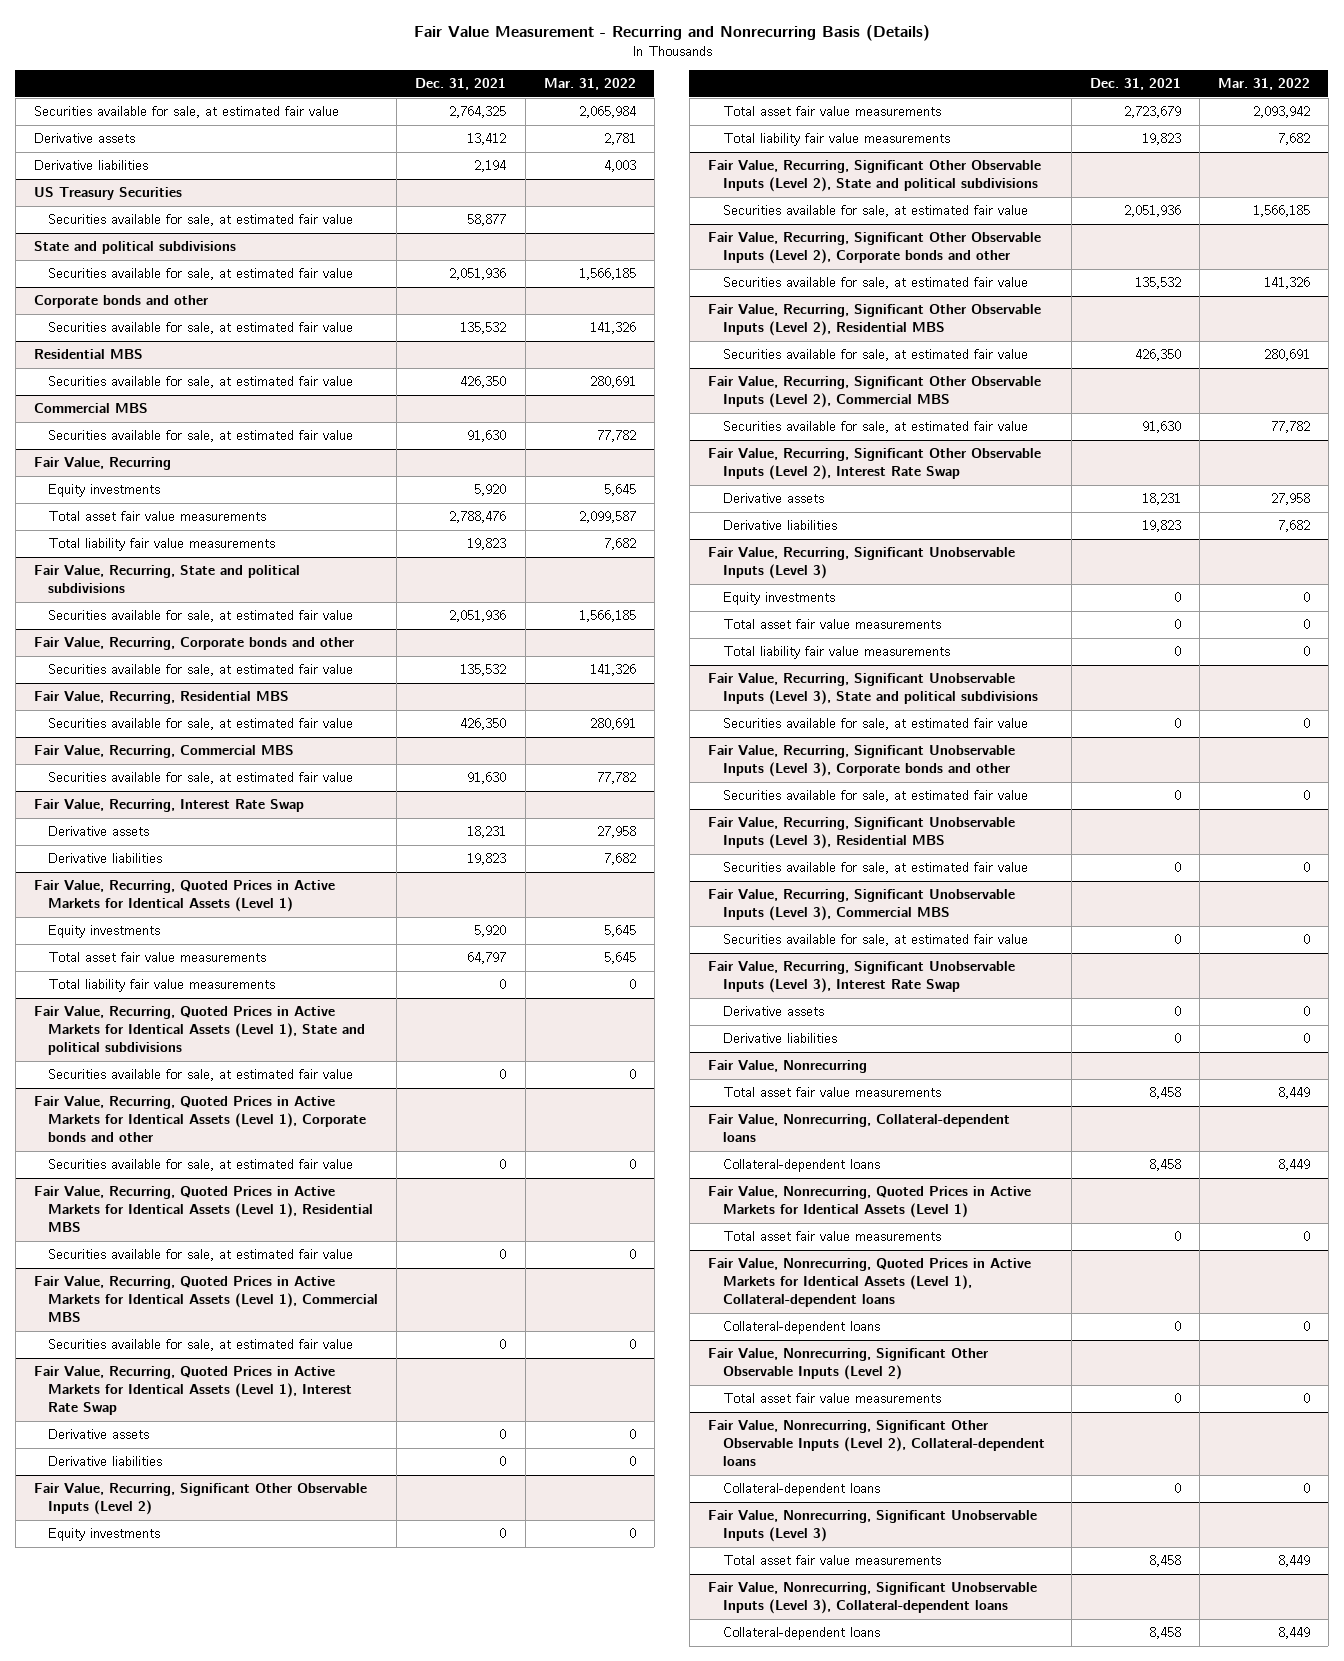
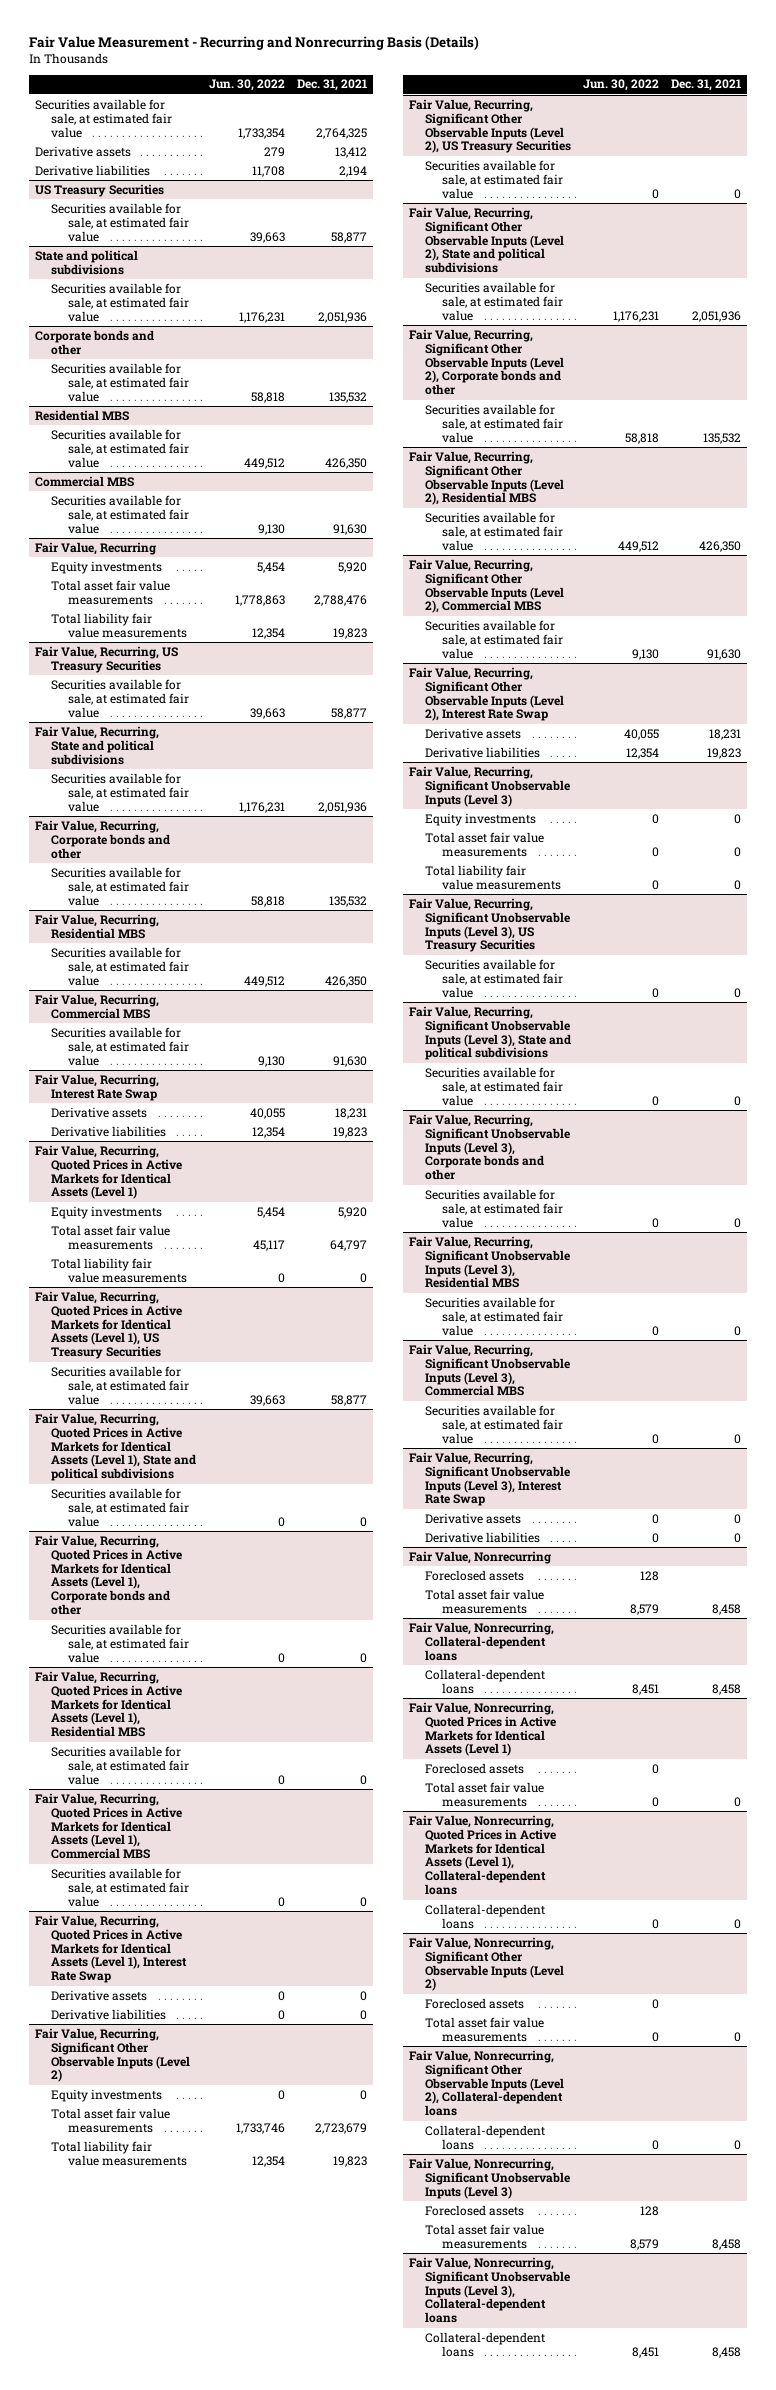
[543,78,636,91] Mar. 31, 2022 -> none
none -> [209,79,286,92] Jun. 30, 2022
none -> [34,645,178,673] Fair Value, Recurring, US Treasury Securities
none -> [51,678,189,718] Securities available for sale, at estimated fair value
none -> [34,1290,183,1360] Fair Value, Recurring, Quoted Prices in Active Markets for Identical Assets (Level 1), US Treasury Securities
none -> [51,1365,189,1405] Securities available for sale, at estimated fair value
none -> [408,98,572,154] Fair Value, Recurring, Significant Other Observable Inputs (Level 2), US Treasury Securities
none -> [425,159,563,199] Securities available for sale, at estimated fair value
none -> [408,897,571,953] Fair Value, Recurring, Significant Unobservable Inputs (Level 3), US Treasury Securities
none -> [425,958,563,998] Securities available for sale, at estimated fair value
none -> [425,1569,525,1581] Foreclosed assets
none -> [425,1762,525,1774] Foreclosed assets
none -> [425,1997,525,2009] Foreclosed assets
none -> [425,2204,525,2216] Foreclosed assets

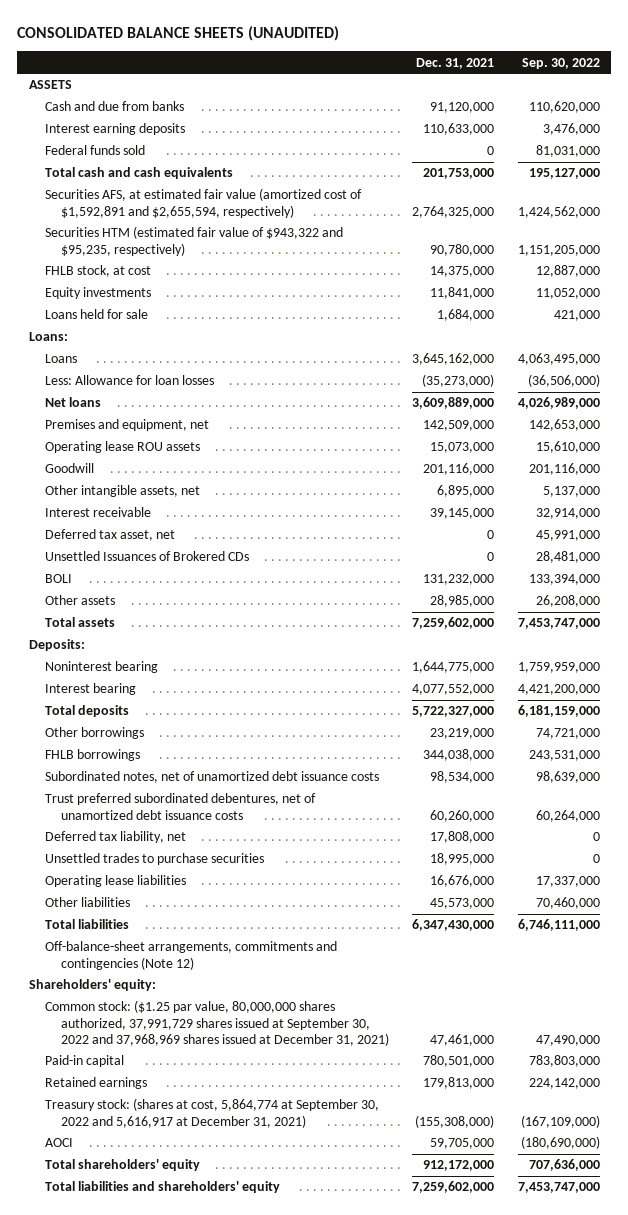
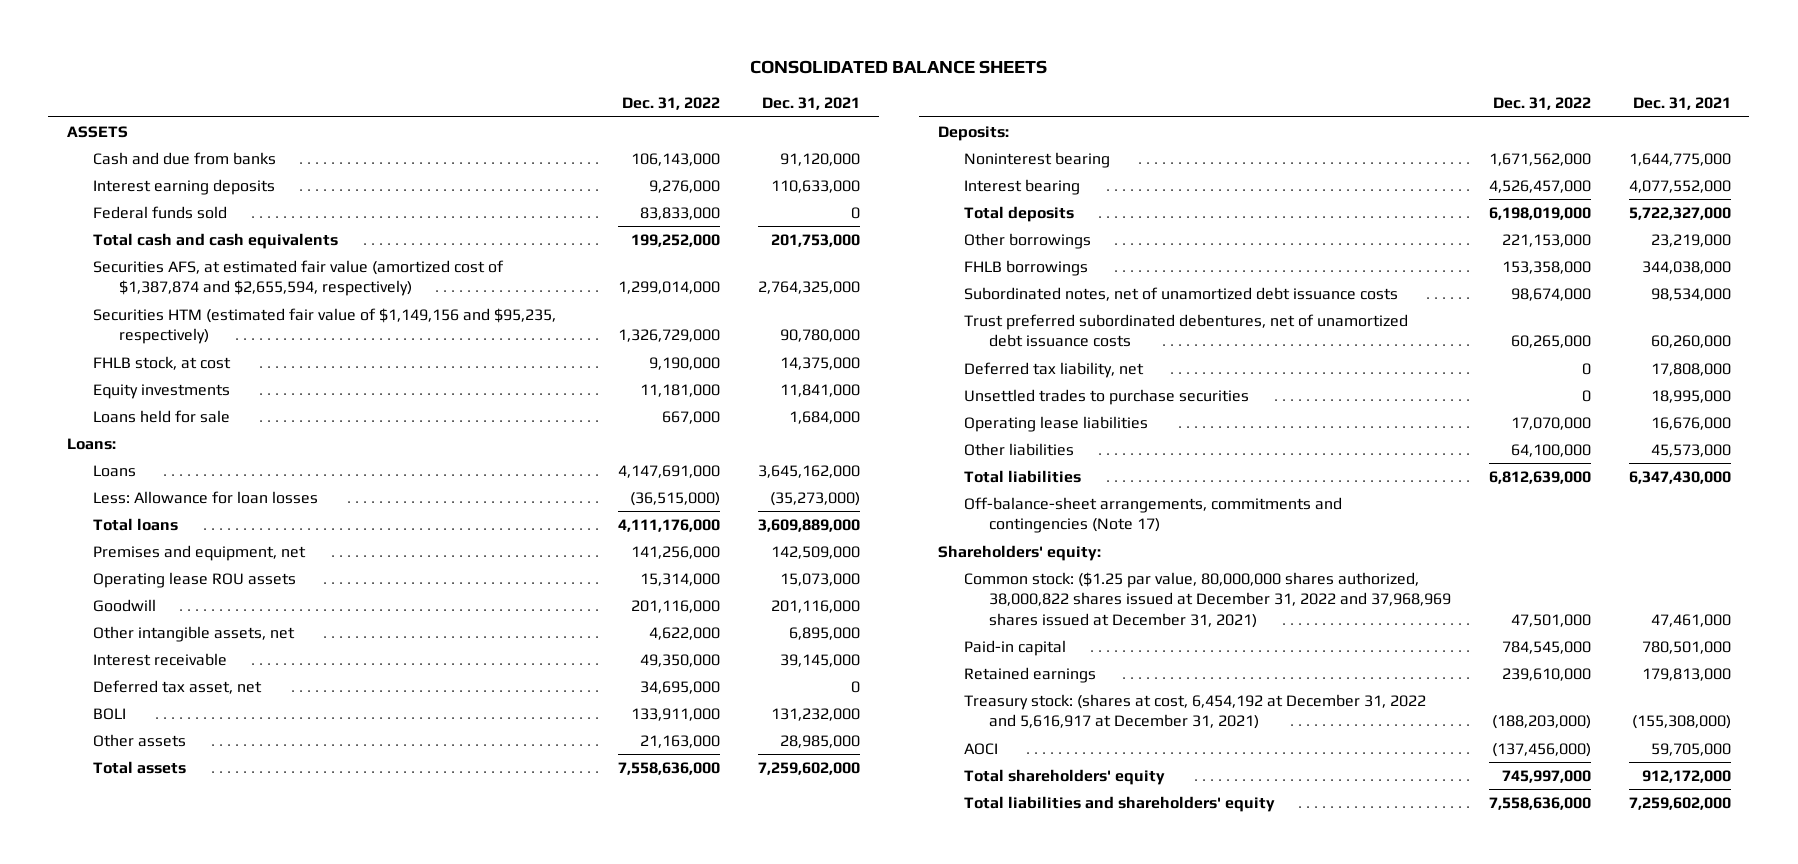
[16,25,339,41] CONSOLIDATED BALANCE SHEETS (UNAUDITED) -> [749,60,1047,75] CONSOLIDATED BALANCE SHEETS
[521,57,600,69] Sep. 30, 2022 -> none
none -> [622,97,721,111] Dec. 31, 2022
[44,188,362,218] Securities AFS, at estimated fair value (amortized cost of $1,592,891 and $2,655,594, respectively) -> [92,259,504,297] Securities AFS, at estimated fair value (amortized cost of $1,387,874 and $2,655,594, respectively)
[44,226,343,256] Securities HTM (estimated fair value of $943,322 and $95,235, respectively) -> [92,307,556,345] Securities HTM (estimated fair value of $1,149,156 and $95,235, respectively)
[44,397,101,408] Net loans -> [92,517,178,531] Total loans
[44,551,249,562] Unsettled Issuances of Brokered CDs -> none
[44,941,337,970] Off-balance-sheet arrangements, commitments and contingencies (Note 12) -> [963,496,1342,534] Off-balance-sheet arrangements, commitments and contingencies (Note 17)
[44,1000,390,1046] Common stock: ($1.25 par value, 80,000,000 shares authorized, 37,991,729 shares issued at September 30, 2022 and 37,968,969 shares issued at December 31, 2021) -> [963,571,1452,628] Common stock: ($1.25 par value, 80,000,000 shares authorized, 38,000,822 shares issued at December 31, 2022 and 37,968,969 shares issued at December 31, 2021)
[44,1098,379,1128] Treasury stock: (shares at cost, 5,864,774 at September 30, 2022 and 5,616,917 at December 31, 2021) -> [963,693,1426,730] Treasury stock: (shares at cost, 6,454,192 at December 31, 2022 and 5,616,917 at December 31, 2021)

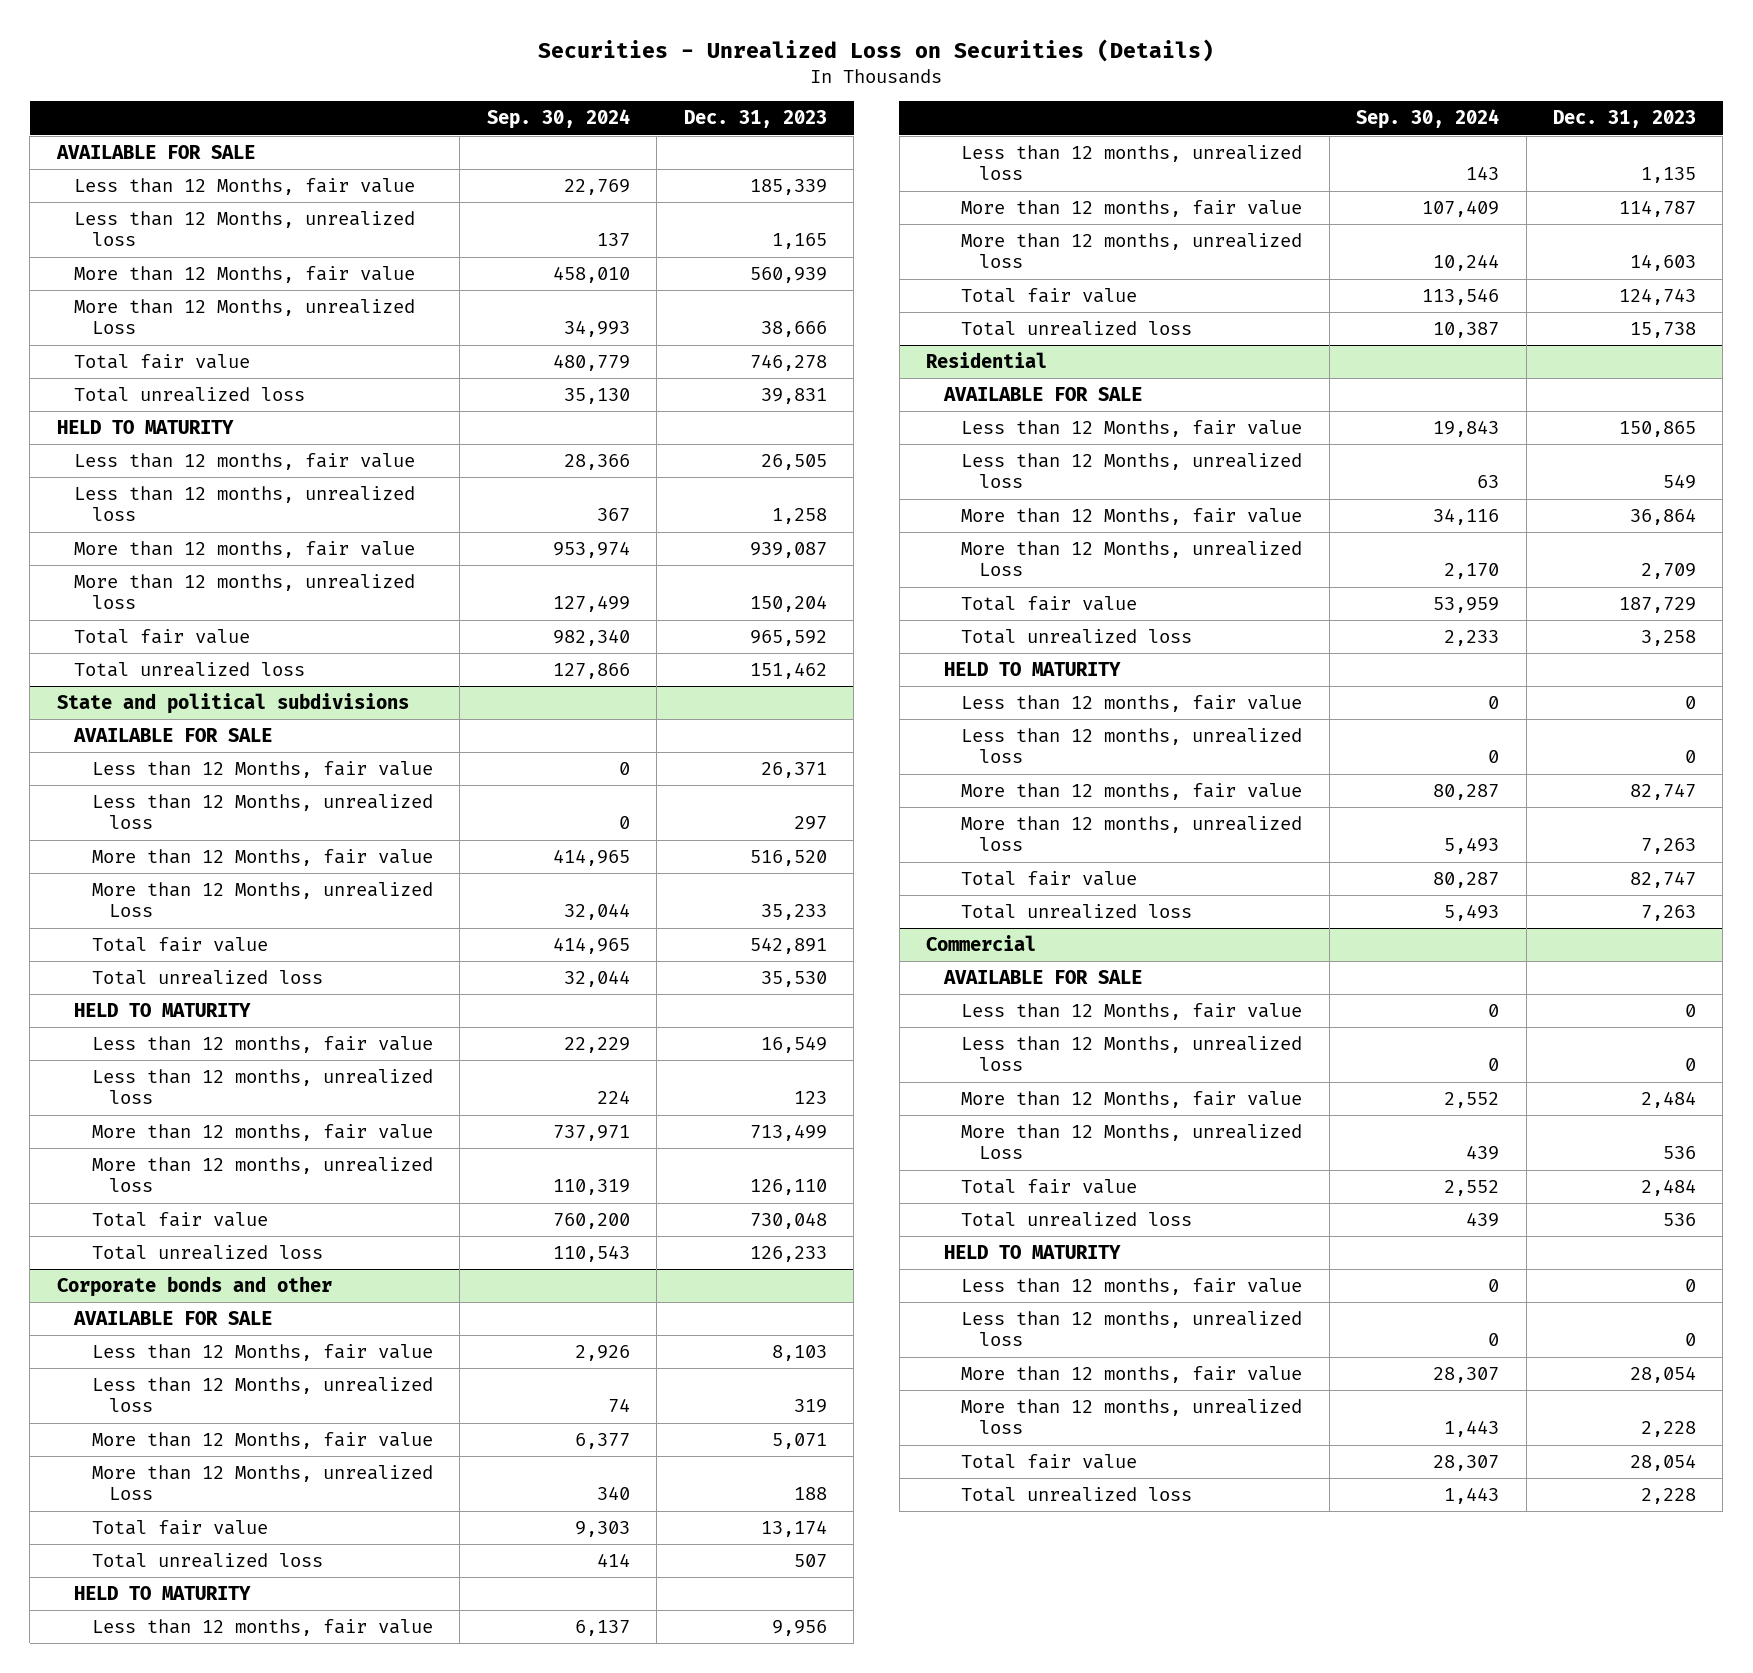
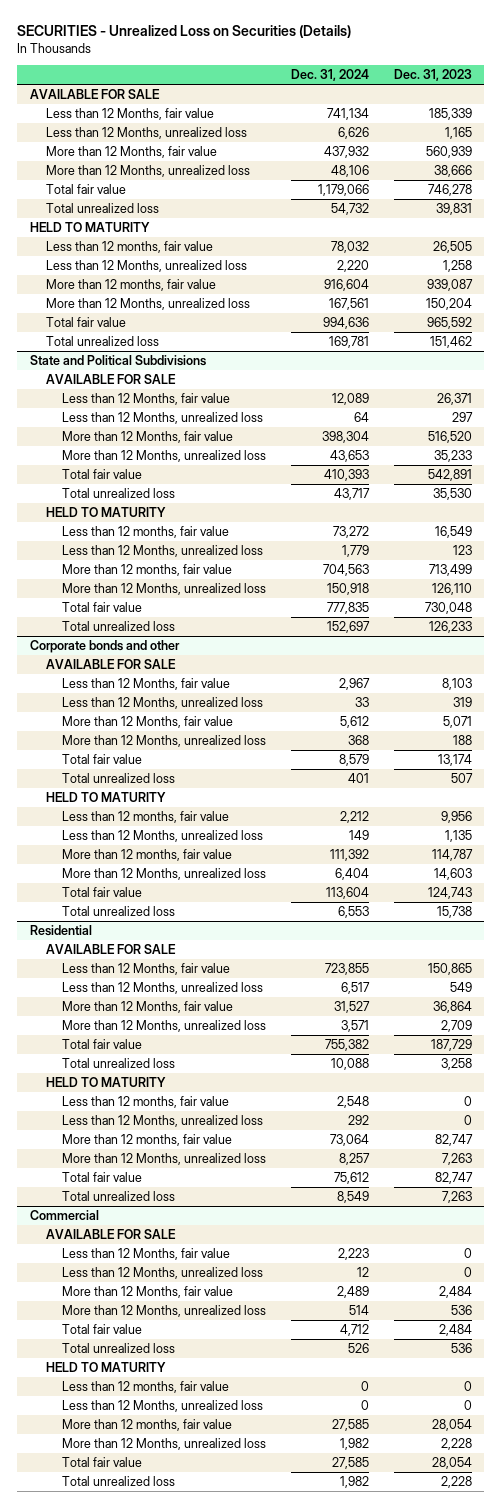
[538,39,1215,63] Securities - Unrealized Loss on Securities (Details) -> [17,25,352,39] SECURITIES - Unrealized Loss on Securities (Details)
[486,109,630,130] Sep. 30, 2024 -> none
none -> [290,69,369,82] Dec. 31, 2024
[74,299,416,335] More than 12 Months, unrealized Loss -> [45,165,250,178] More than 12 Months, unrealized loss
[74,486,416,522] Less than 12 months, unrealized loss -> [45,260,247,273] Less than 12 Months, unrealized loss
[74,574,416,610] More than 12 months, unrealized loss -> [45,298,250,311] More than 12 Months, unrealized loss
[56,693,409,715] State and political subdivisions -> [29,355,206,367] State and Political Subdivisions
[91,882,433,918] More than 12 Months, unrealized Loss -> [61,450,266,463] More than 12 Months, unrealized loss
[91,1069,433,1105] Less than 12 months, unrealized loss -> [61,545,263,558] Less than 12 Months, unrealized loss
[91,1157,433,1193] More than 12 months, unrealized loss -> [61,583,266,596] More than 12 Months, unrealized loss
[91,1465,433,1501] More than 12 Months, unrealized Loss -> [61,735,266,748] More than 12 Months, unrealized loss
[961,145,1303,181] Less than 12 months, unrealized loss -> [61,830,263,843] Less than 12 Months, unrealized loss
[961,233,1303,269] More than 12 months, unrealized loss -> [61,868,266,881] More than 12 Months, unrealized loss
[961,541,1303,577] More than 12 Months, unrealized Loss -> [61,1020,266,1033] More than 12 Months, unrealized loss
[961,728,1303,764] Less than 12 months, unrealized loss -> [61,1115,263,1128] Less than 12 Months, unrealized loss
[961,816,1303,852] More than 12 months, unrealized loss -> [61,1153,266,1166] More than 12 Months, unrealized loss
[961,1124,1303,1160] More than 12 Months, unrealized Loss -> [61,1305,266,1318] More than 12 Months, unrealized loss
[961,1311,1303,1347] Less than 12 months, unrealized loss -> [61,1400,263,1413] Less than 12 Months, unrealized loss
[961,1399,1303,1435] More than 12 months, unrealized loss -> [61,1438,266,1451] More than 12 Months, unrealized loss

